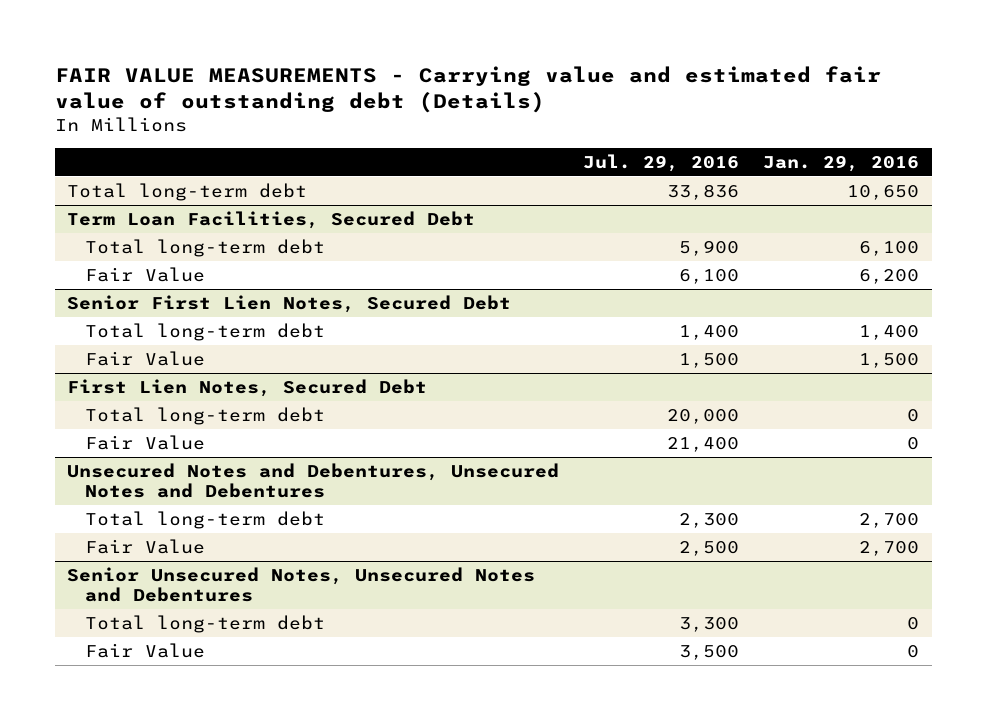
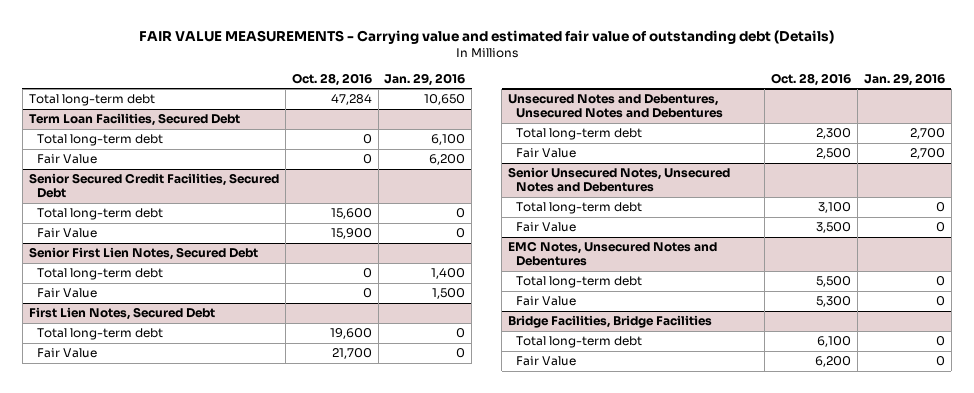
[583,154,740,173] Jul. 29, 2016 -> none
none -> [291,72,372,86] Oct. 28, 2016
none -> [28,173,279,199] Senior Secured Credit Facilities, Secured Debt
none -> [36,208,163,221] Total long-term debt
none -> [36,228,97,239] Fair Value
none -> [508,241,718,267] EMC Notes, Unsecured Notes and Debentures
none -> [516,276,643,289] Total long-term debt
none -> [516,296,577,307] Fair Value
none -> [508,315,713,329] Bridge Facilities, Bridge Facilities
none -> [516,336,643,349] Total long-term debt
none -> [516,356,577,367] Fair Value

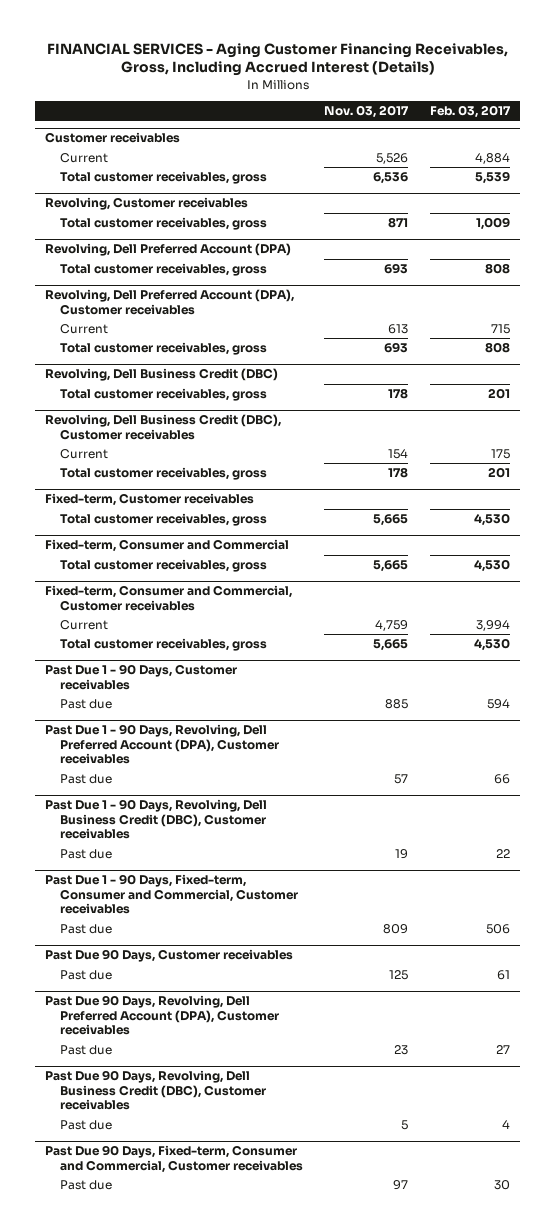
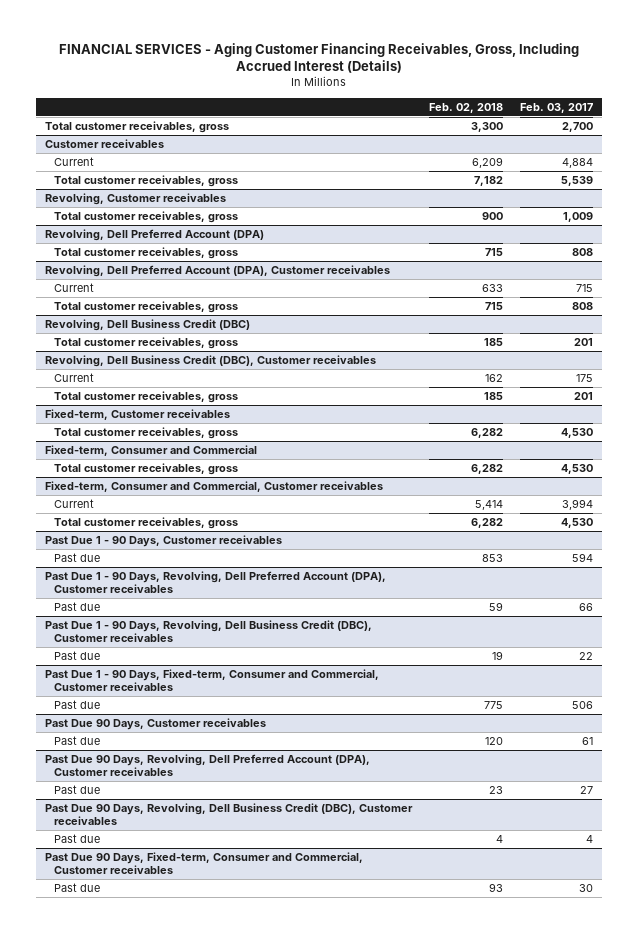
[324,104,410,118] Nov. 03, 2017 -> none
none -> [428,102,503,113] Feb. 02, 2018
none -> [44,121,229,134] Total customer receivables, gross

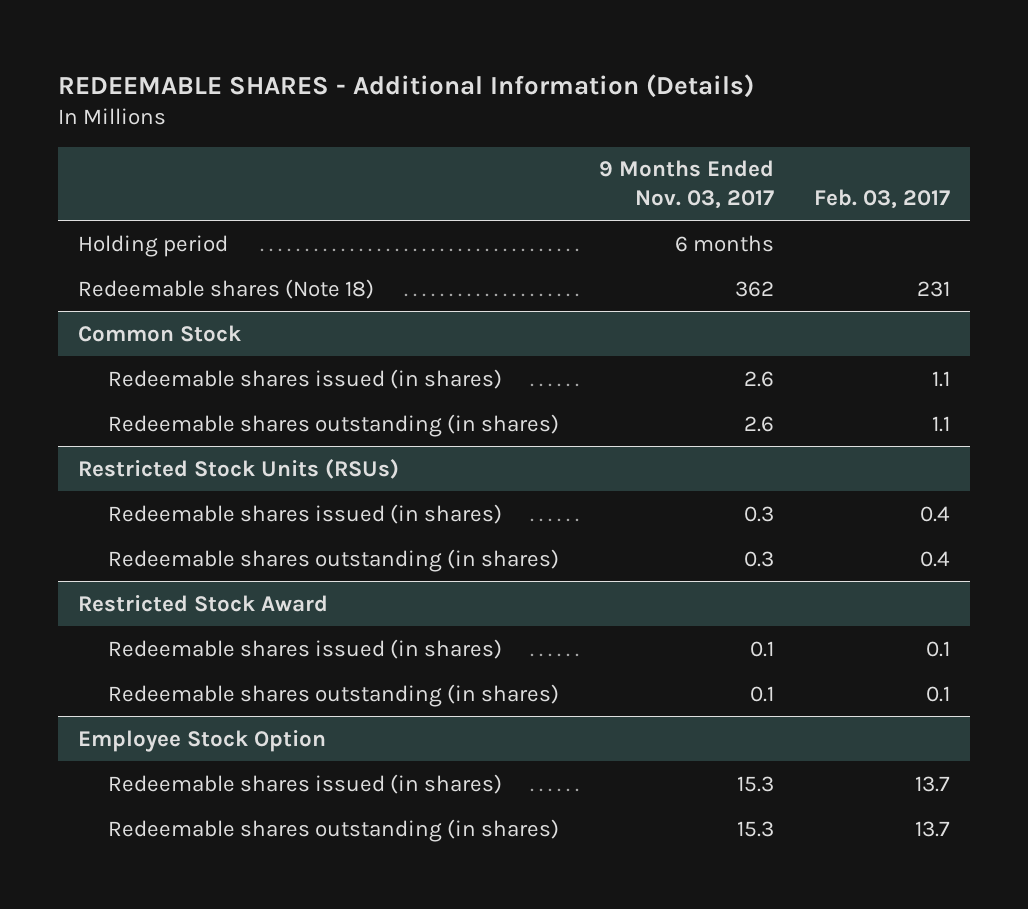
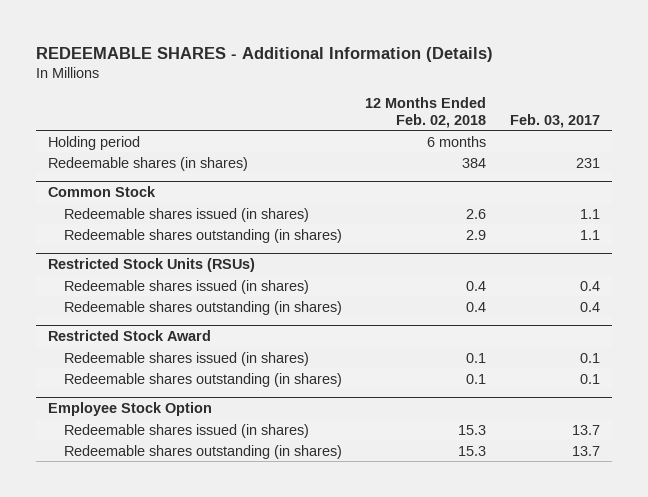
[598,160,774,209] 9 Months Ended Nov. 03, 2017 -> none
none -> [365,97,487,128] 12 Months Ended Feb. 02, 2018
[78,278,375,299] Redeemable shares (Note 18) -> [48,156,249,171] Redeemable shares (in shares)

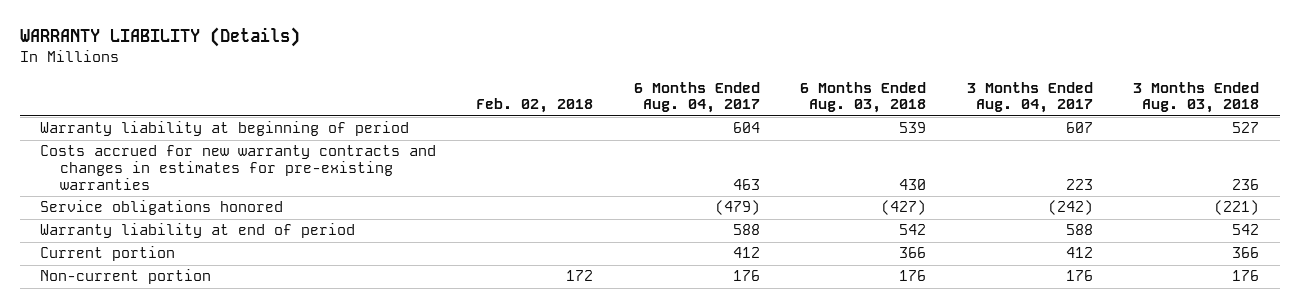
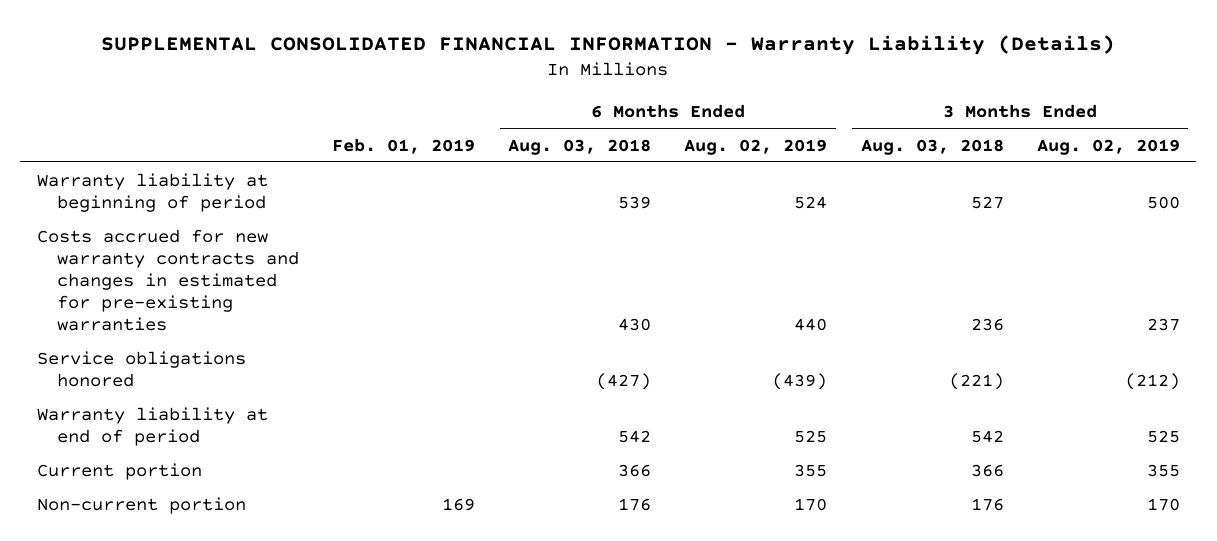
[19,27,300,48] WARRANTY LIABILITY (Details) -> [101,34,1116,55] SUPPLEMENTAL CONSOLIDATED FINANCIAL INFORMATION - Warranty Liability (Details)
[476,98,594,114] Feb. 02, 2018 -> none
[633,81,760,114] 6 Months Ended Aug. 04, 2017 -> none
[966,81,1093,114] 3 Months Ended Aug. 04, 2017 -> none
none -> [331,137,475,154] Feb. 01, 2019
none -> [684,138,828,155] Aug. 02, 2019
none -> [1036,138,1180,155] Aug. 02, 2019
[39,145,436,190] Costs accrued for new warranty contracts and changes in estimates for pre-existing warranties -> [37,228,299,331] Costs accrued for new warranty contracts and changes in estimated for pre-existing warranties

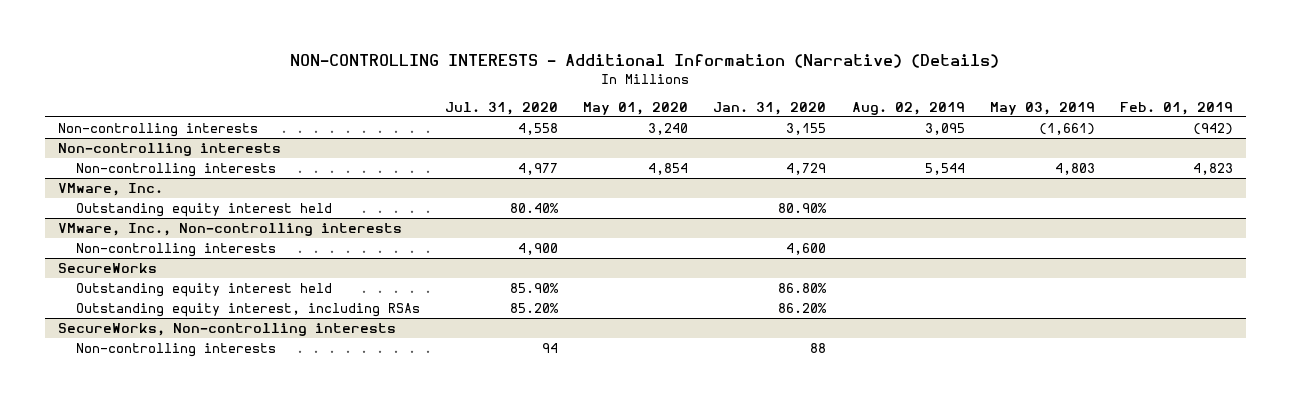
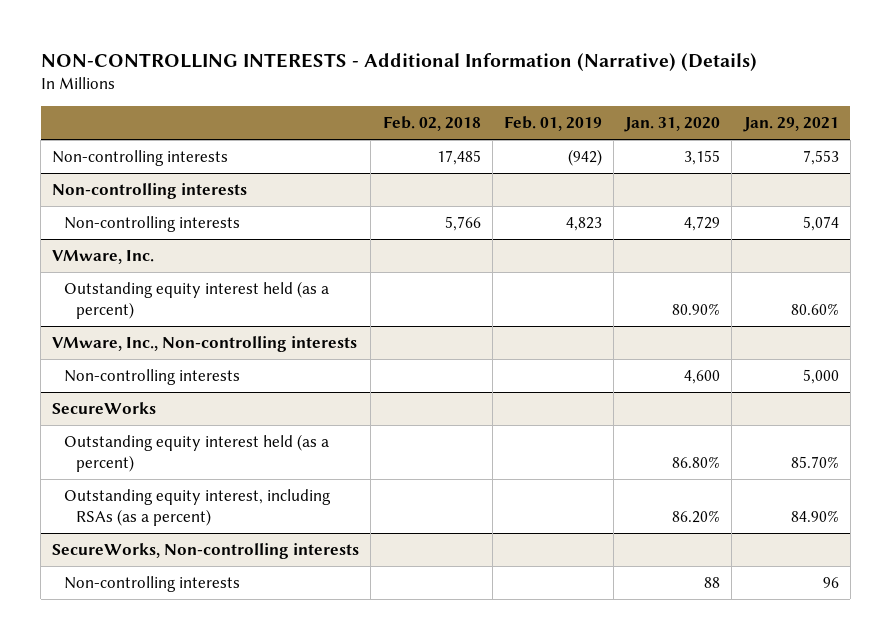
[445,101,559,115] Jul. 31, 2020 -> none
[583,101,689,115] May 01, 2020 -> none
[851,101,965,115] Aug. 02, 2019 -> none
[989,101,1095,115] May 03, 2019 -> none
none -> [382,116,481,132] Feb. 02, 2018
none -> [742,117,839,133] Jan. 29, 2021
[75,202,332,217] Outstanding equity interest held -> [64,280,330,319] Outstanding equity interest held (as a percent)
[75,282,332,297] Outstanding equity interest held -> [64,433,330,472] Outstanding equity interest held (as a percent)
[75,302,420,317] Outstanding equity interest, including RSAs -> [64,488,332,526] Outstanding equity interest, including RSAs (as a percent)

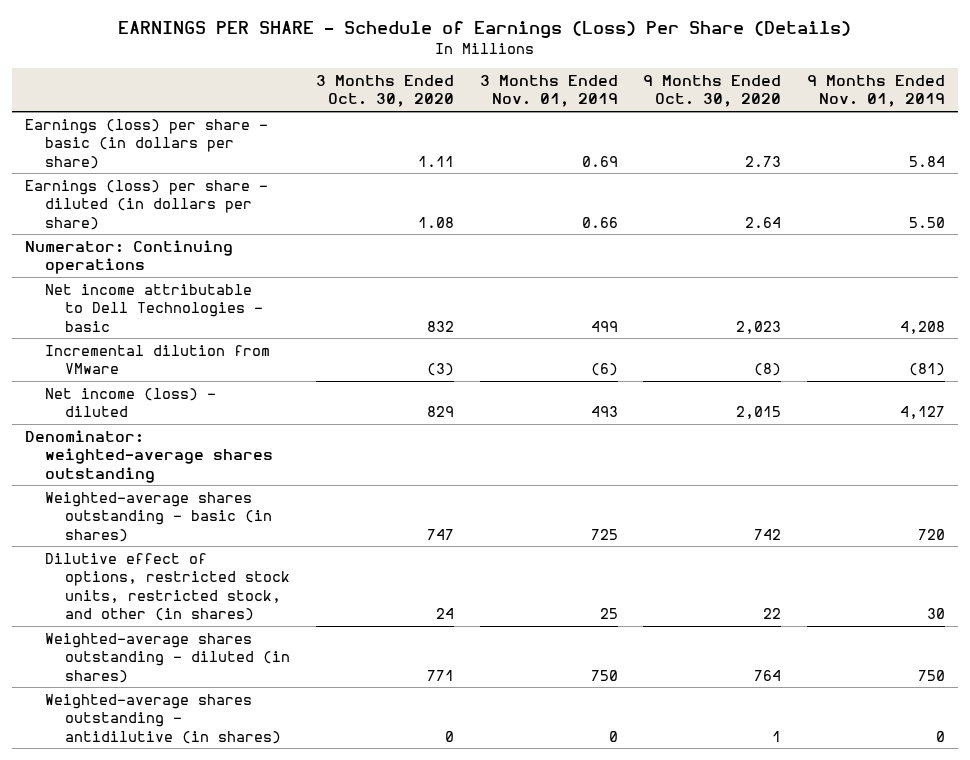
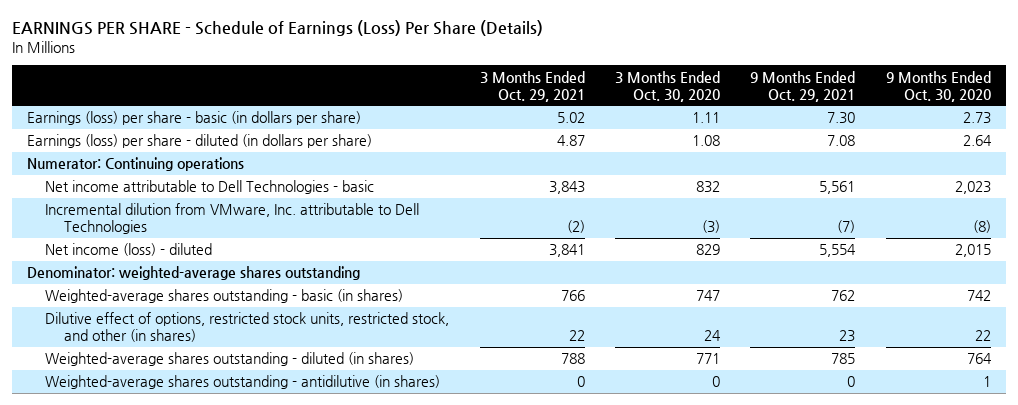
[479,74,618,108] 3 Months Ended Nov. 01, 2019 -> none
[807,74,946,108] 9 Months Ended Nov. 01, 2019 -> none
none -> [479,70,585,102] 3 Months Ended Oct. 29, 2021
none -> [750,70,856,102] 9 Months Ended Oct. 29, 2021
[44,344,270,375] Incremental dilution from VMware -> [45,203,420,235] Incremental dilution from VMware, Inc. attributable to Dell Technologies

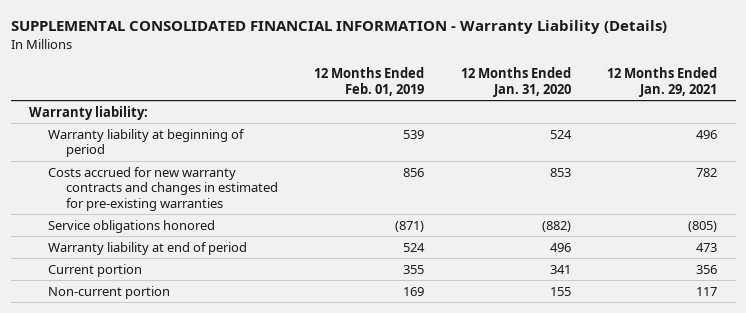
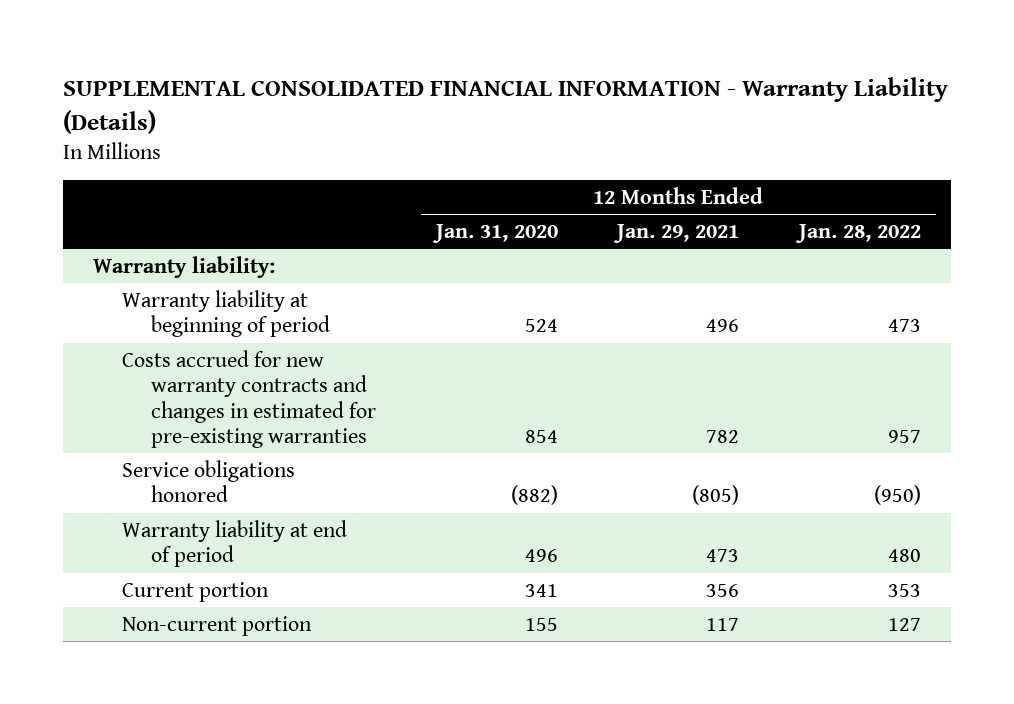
[314,67,425,96] 12 Months Ended Feb. 01, 2019 -> none
none -> [795,223,922,243] Jan. 28, 2022
[549,167,571,177] 853 -> [524,429,558,443] 854

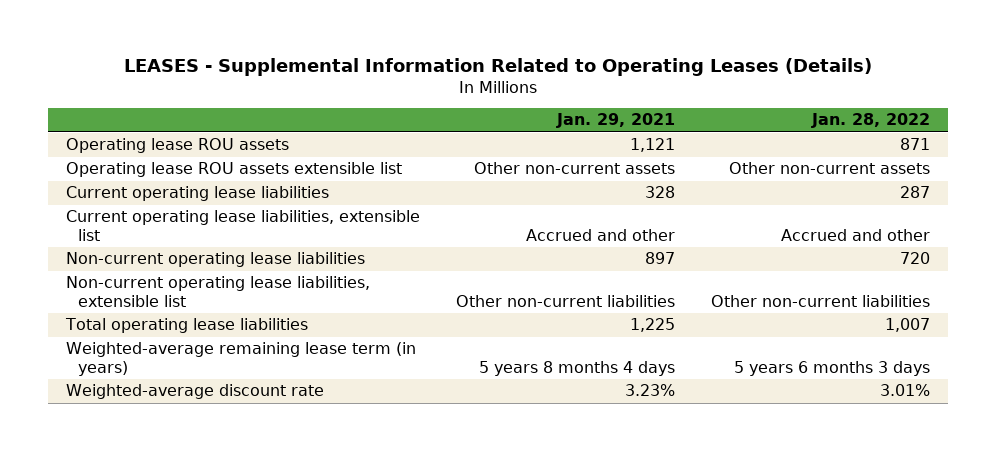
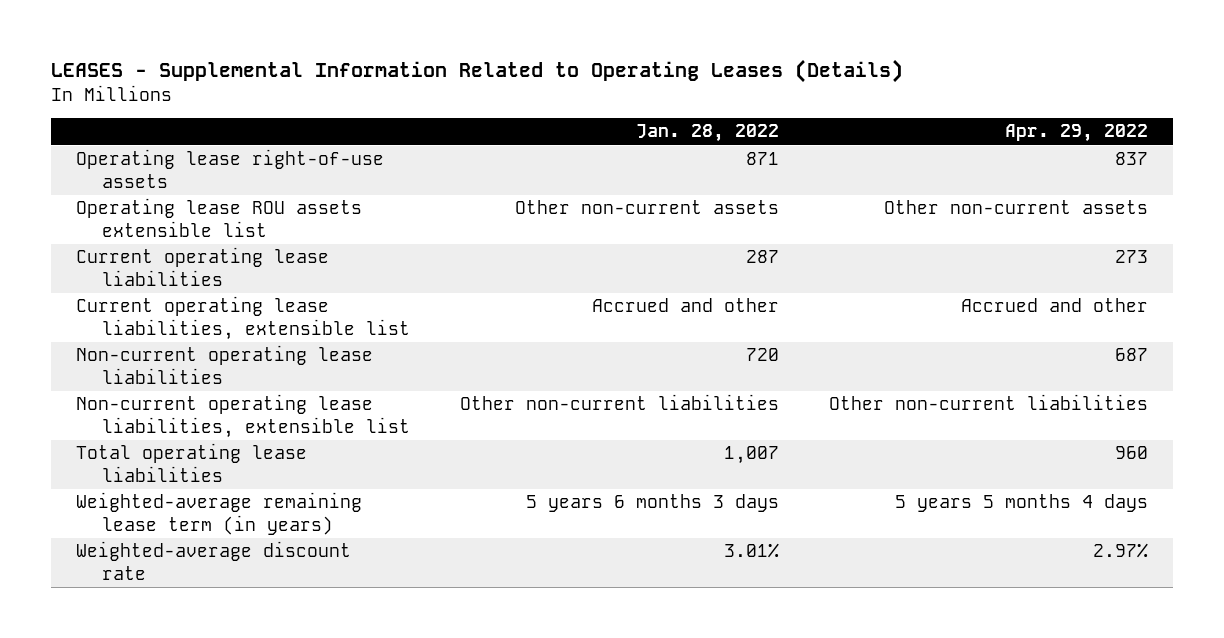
[555,113,675,129] Jan. 29, 2021 -> none
none -> [1005,124,1149,143] Apr. 29, 2022
[65,138,289,154] Operating lease ROU assets -> [75,149,384,188] Operating lease right-of-use assets

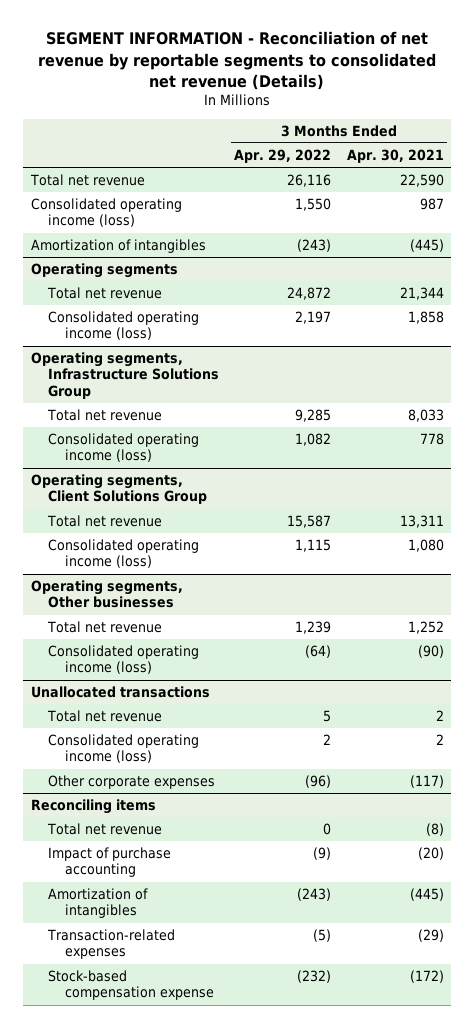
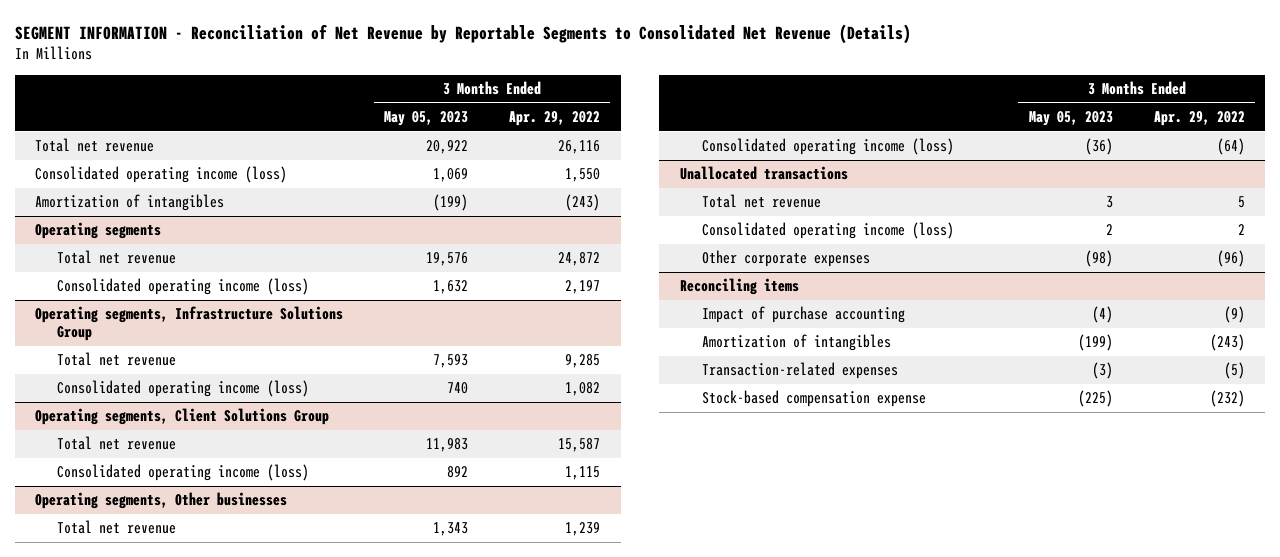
[38,31,437,90] SEGMENT INFORMATION - Reconciliation of net revenue by reportable segments to consolidated net revenue (Details) -> [14,23,911,44] SEGMENT INFORMATION - Reconciliation of Net Revenue by Reportable Segments to Consolidated Net Revenue (Details)
[346,149,444,164] Apr. 30, 2021 -> none
none -> [384,111,469,127] May 05, 2023
[47,823,163,836] Total net revenue -> none

